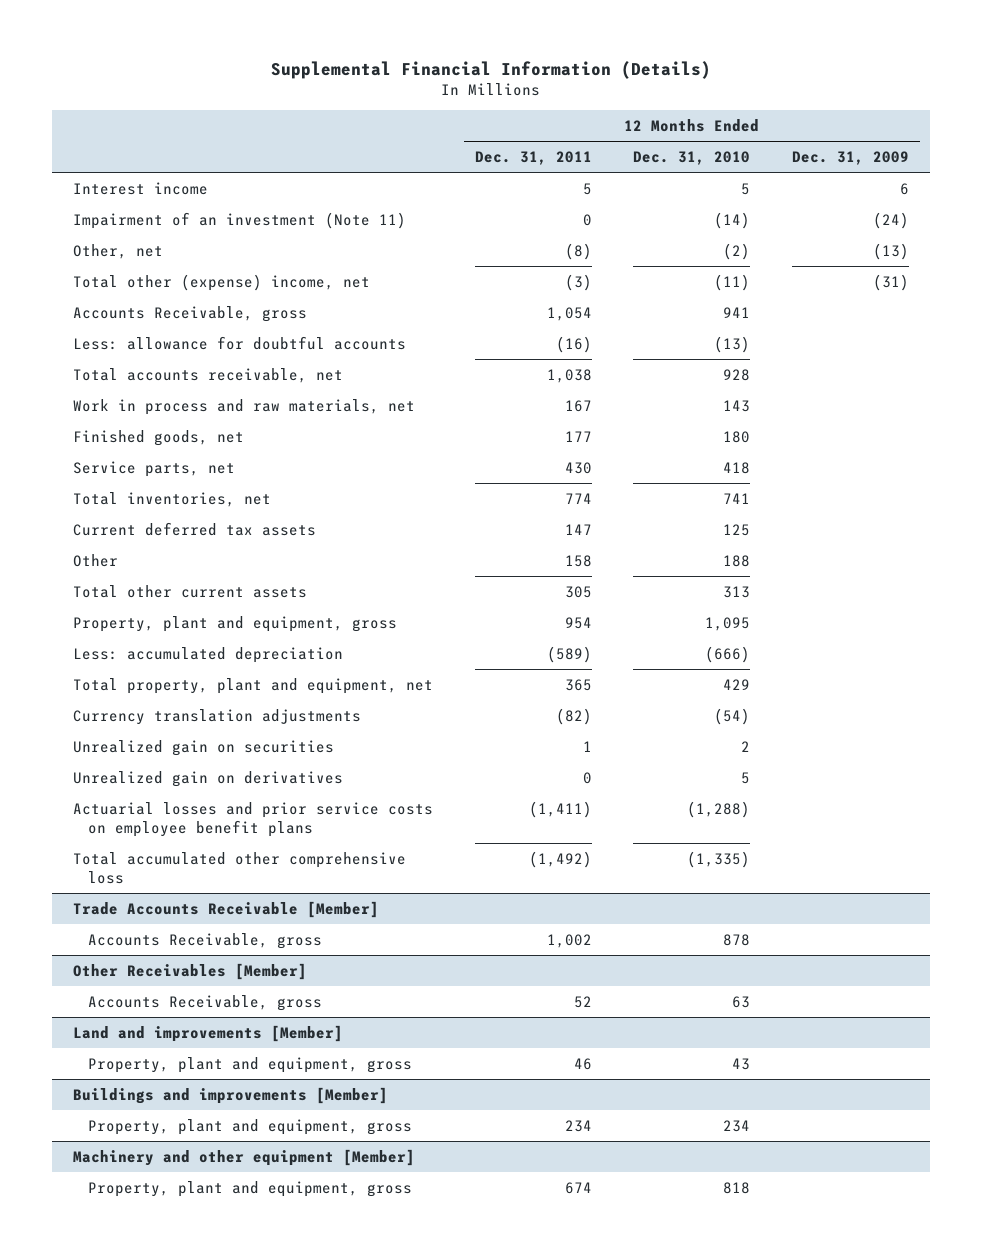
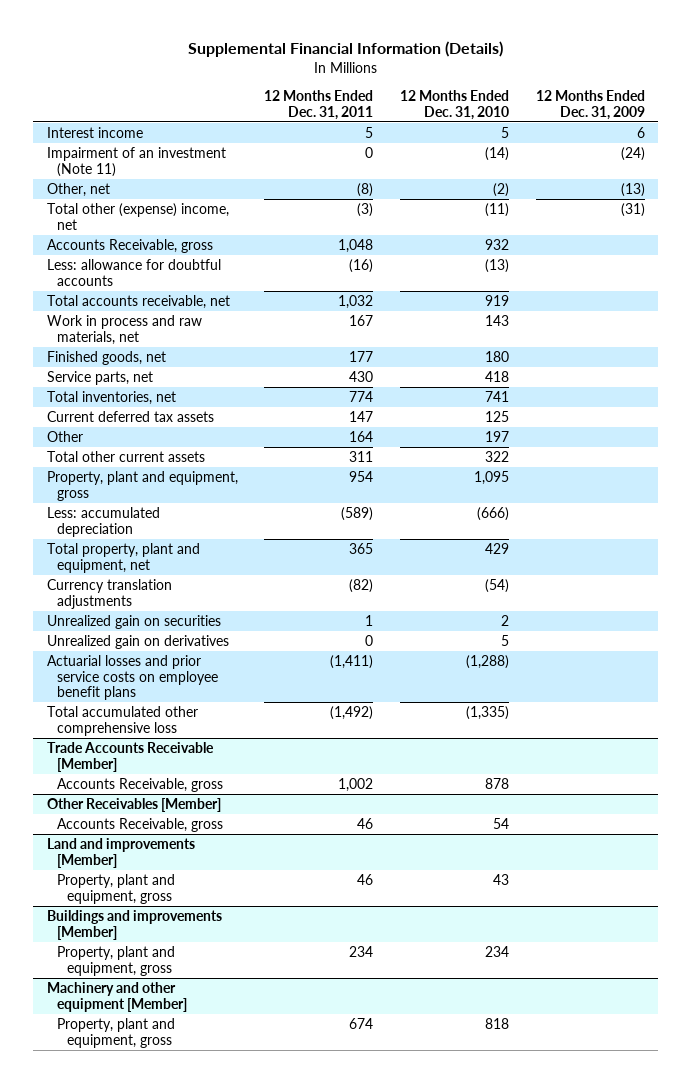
[546,306,592,321] 1,054 -> [338,239,374,254] 1,048
[723,306,751,318] 941 -> [485,239,510,251] 932
[546,368,592,383] 1,038 -> [338,295,374,310] 1,032
[723,368,751,381] 928 -> [485,295,510,307] 919
[564,554,592,567] 158 -> [349,431,374,443] 164
[723,554,751,567] 188 -> [485,431,510,443] 197
[564,585,592,598] 305 -> [349,451,374,463] 311
[723,585,751,598] 313 -> [485,451,510,463] 322
[573,995,592,1008] 52 -> [357,818,374,830] 46
[732,995,751,1008] 63 -> [493,818,510,830] 54

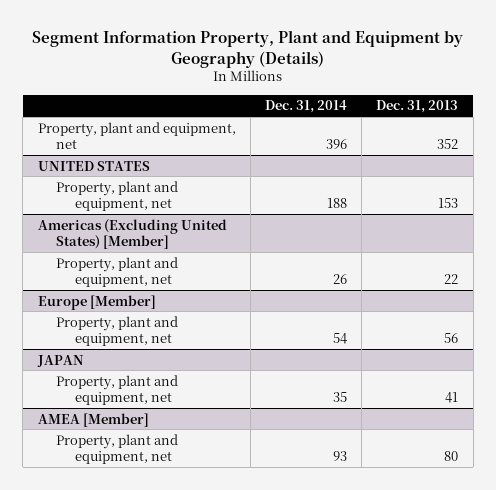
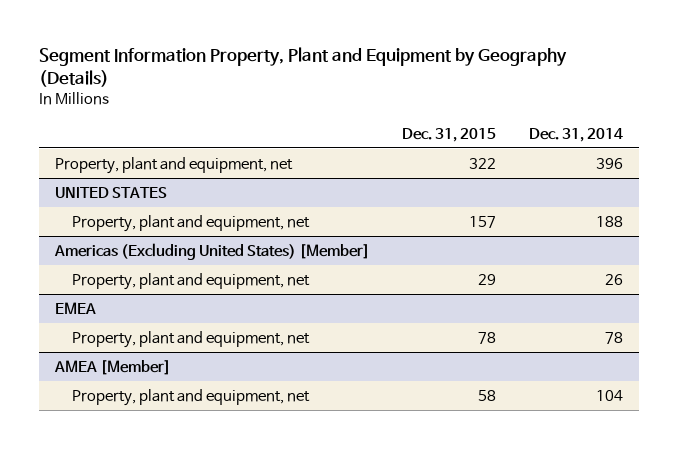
[376,100,459,114] Dec. 31, 2013 -> none
none -> [402,127,497,142] Dec. 31, 2015
[37,294,156,310] Europe [Member] -> none
[36,354,84,367] JAPAN -> none
[56,374,179,405] Property, plant and equipment, net -> none
none -> [54,301,96,314] EMEA
[333,332,348,344] 54 -> [604,331,623,344] 78
[333,450,348,461] 93 -> [595,389,623,401] 104

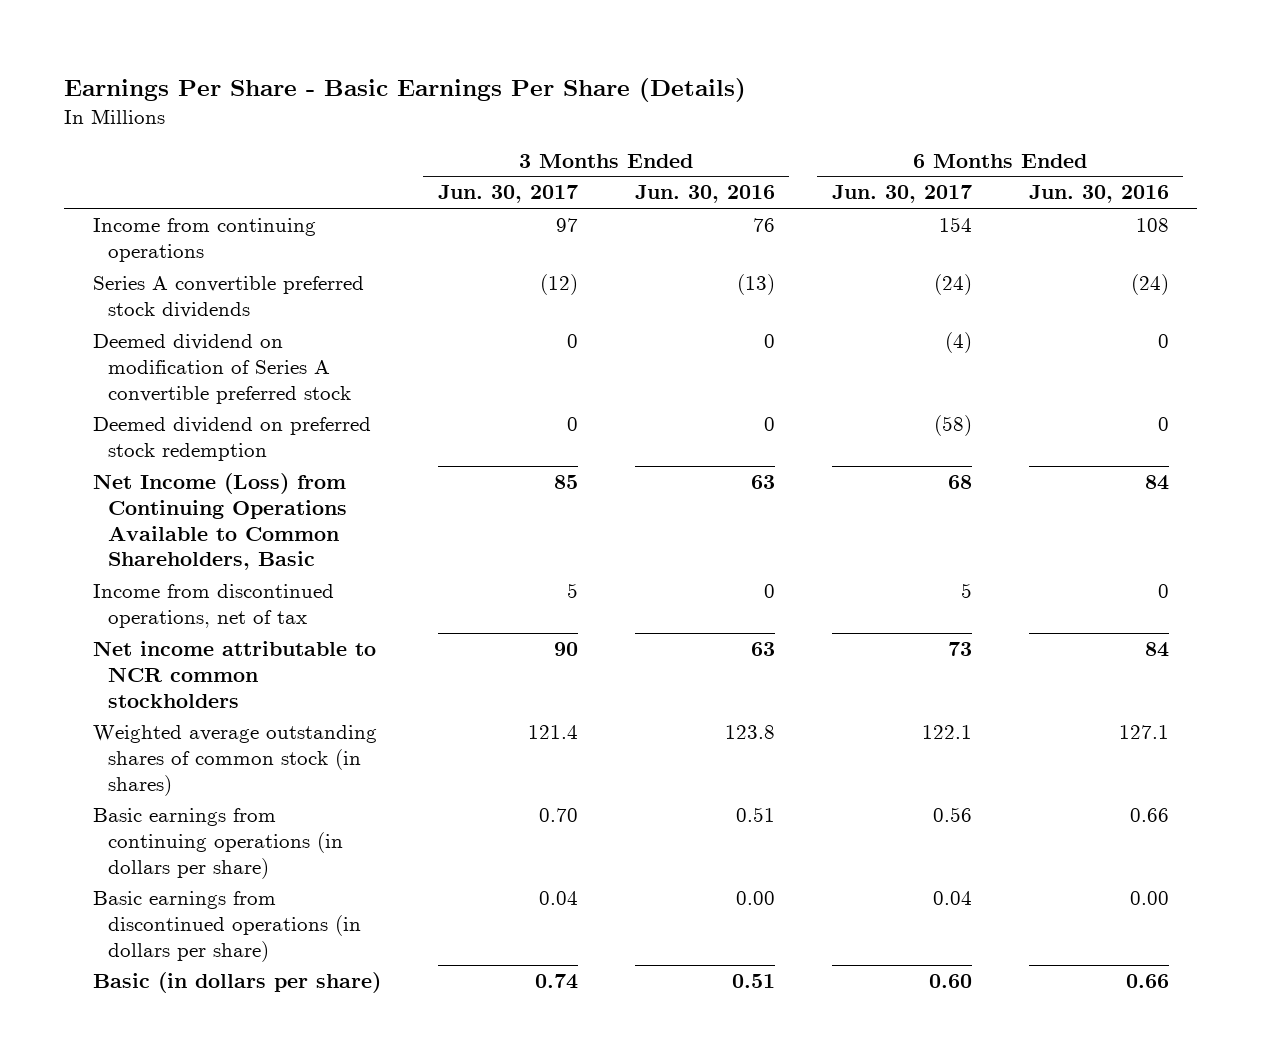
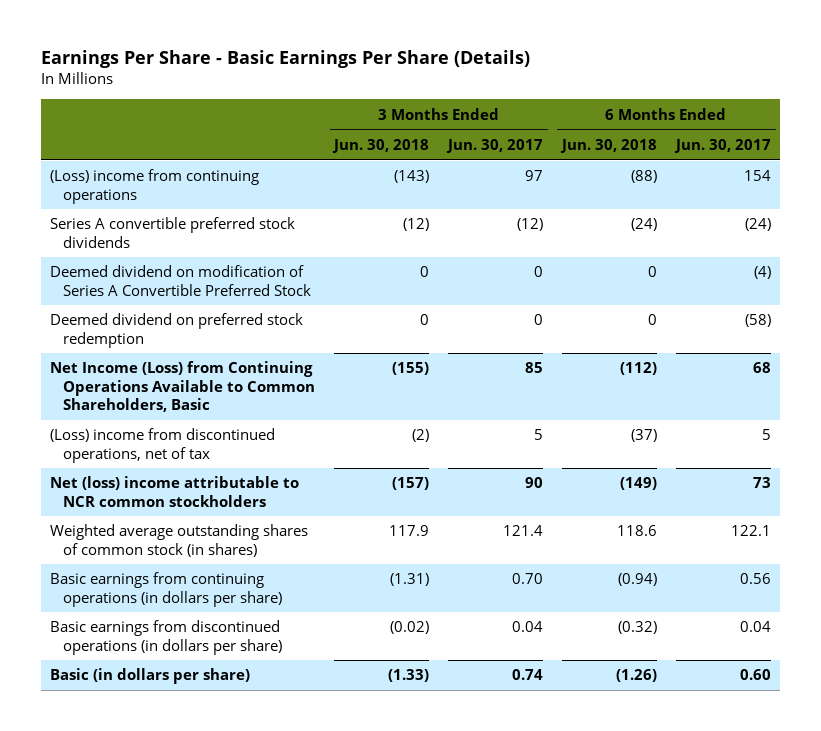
[634,185,775,204] Jun. 30, 2016 -> none
[1028,185,1169,204] Jun. 30, 2016 -> none
none -> [332,139,430,154] Jun. 30, 2018
none -> [560,139,658,154] Jun. 30, 2018
[92,218,316,262] Income from continuing operations -> [50,169,260,204] (Loss) income from continuing operations
[92,334,352,404] Deemed dividend on modification of Series A convertible preferred stock -> [50,265,312,296] Deemed dividend on modification of Series A Convertible Preferred Stock
[92,584,334,628] Income from discontinued operations, net of tax -> [50,428,276,463] (Loss) income from discontinued operations, net of tax
[92,641,376,708] Net income attributable to NCR common stockholders -> [50,476,300,507] Net (loss) income attributable to NCR common stockholders

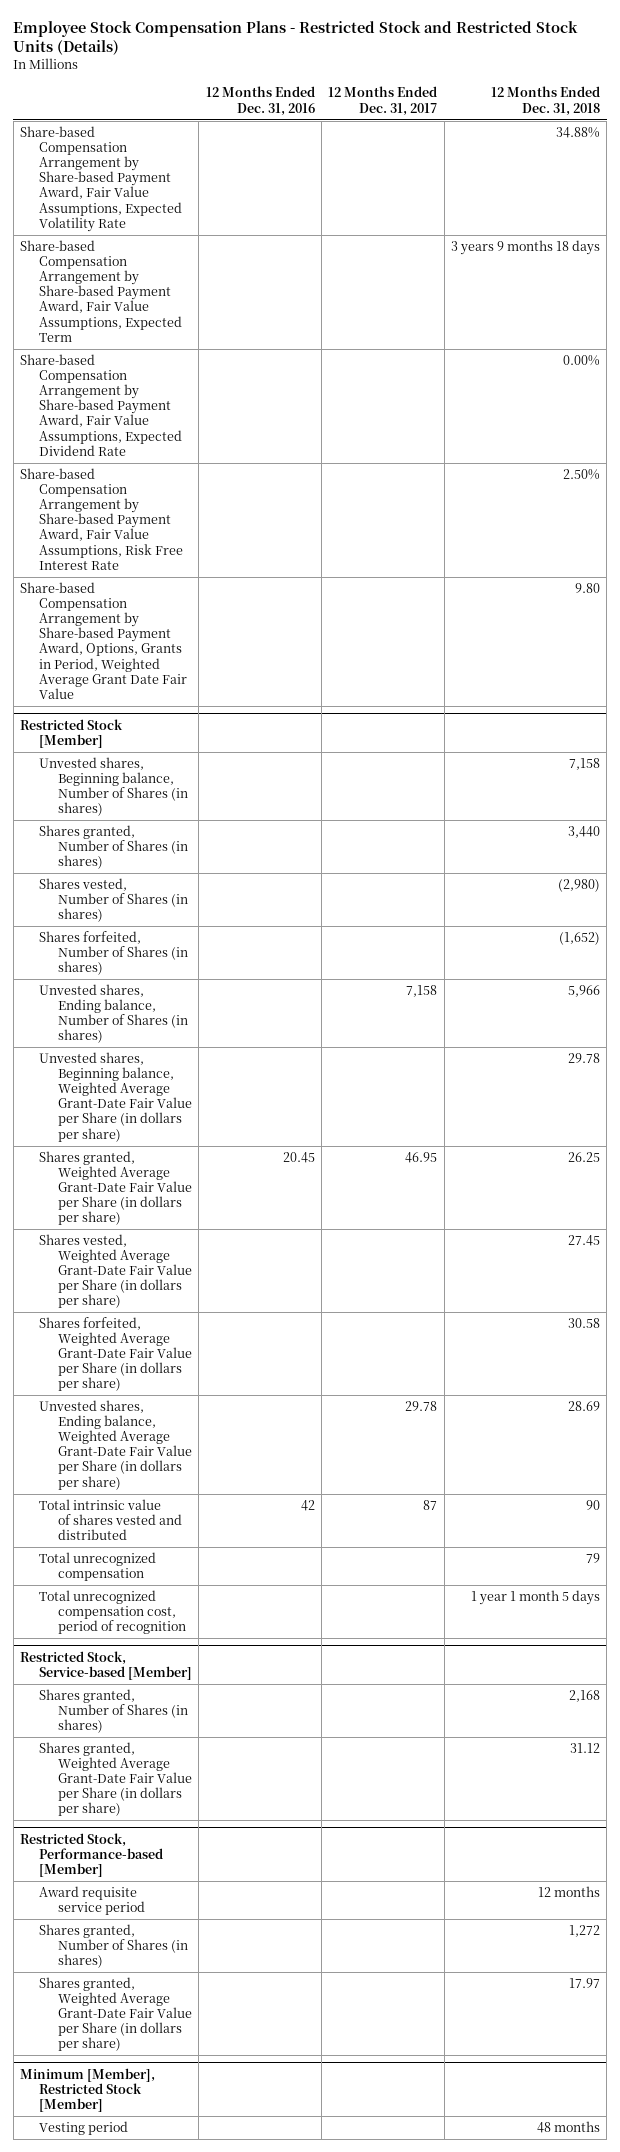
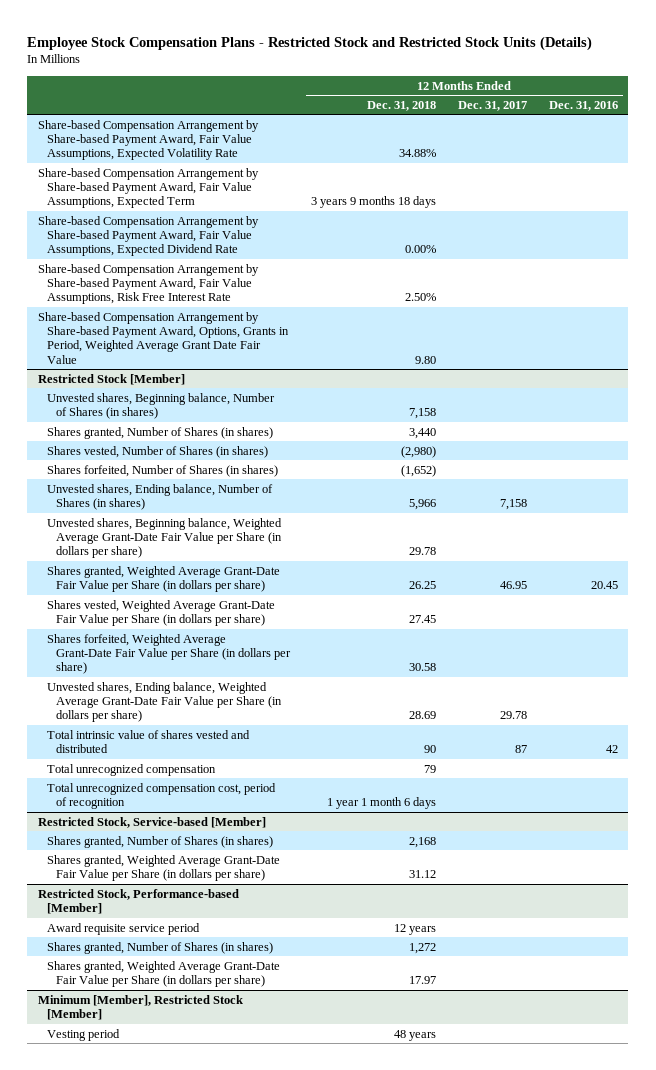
[470,1590,600,1606] 1 year 1 month 5 days -> [327,797,437,810] 1 year 1 month 6 days
[537,1886,600,1898] 12 months -> [394,923,437,935] 12 years
[536,2121,600,2134] 48 months -> [394,1029,437,1041] 48 years

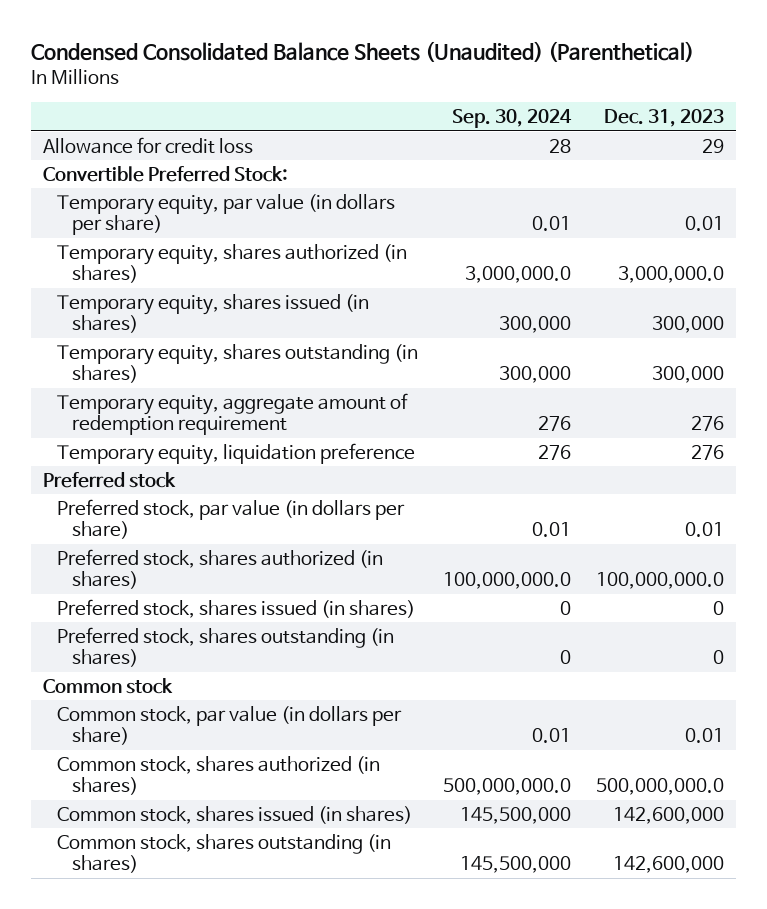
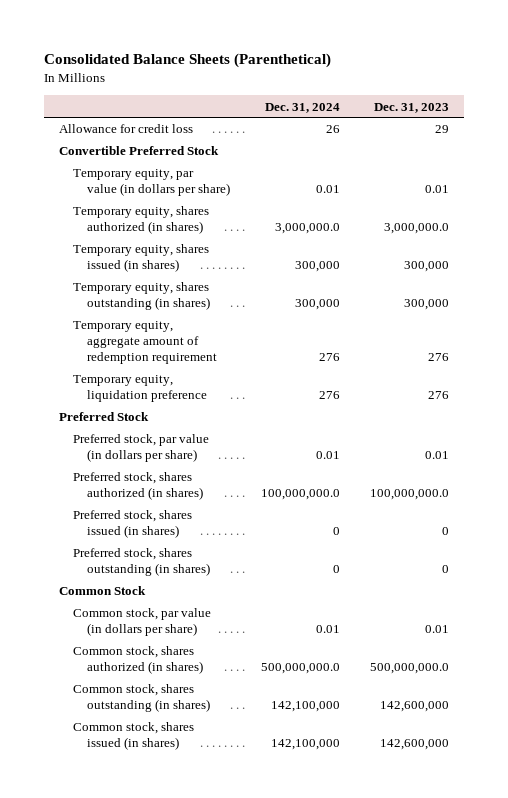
[30,41,694,63] Condensed Consolidated Balance Sheets (Unaudited) (Parenthetical) -> [43,53,331,69] Consolidated Balance Sheets (Parenthetical)
[452,108,573,128] Sep. 30, 2024 -> none
none -> [264,102,340,113] Dec. 31, 2024
[43,165,289,182] Convertible Preferred Stock: -> [59,146,220,156] Convertible Preferred Stock
[43,471,177,488] Preferred stock -> [59,412,150,422] Preferred Stock
[43,677,174,694] Common stock -> [59,586,147,596] Common Stock
[57,805,413,824] Common stock, shares issued (in shares) -> [73,722,195,751] Common stock, shares issued (in shares)

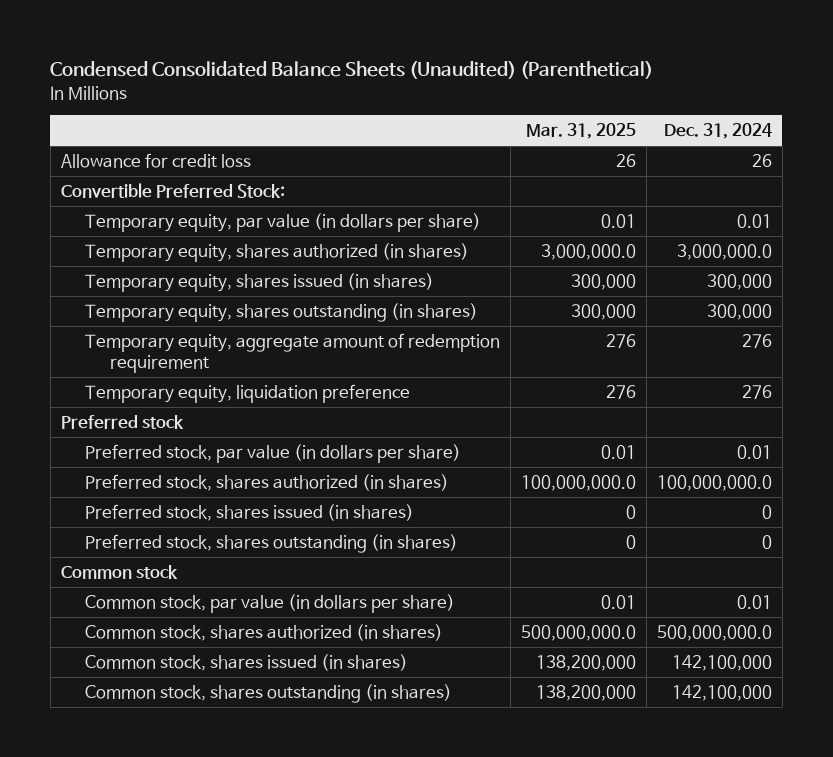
[43,53,331,69] Consolidated Balance Sheets (Parenthetical) -> [50,61,654,80] Condensed Consolidated Balance Sheets (Unaudited) (Parenthetical)
[374,102,450,113] Dec. 31, 2023 -> none
none -> [526,123,637,140] Mar. 31, 2025
[59,146,220,156] Convertible Preferred Stock -> [60,182,285,198] Convertible Preferred Stock:
[59,412,150,422] Preferred Stock -> [60,414,184,429] Preferred stock
[59,586,147,596] Common Stock -> [60,564,178,579] Common stock
[73,684,211,713] Common stock, shares outstanding (in shares) -> [85,683,453,703] Common stock, shares outstanding (in shares)

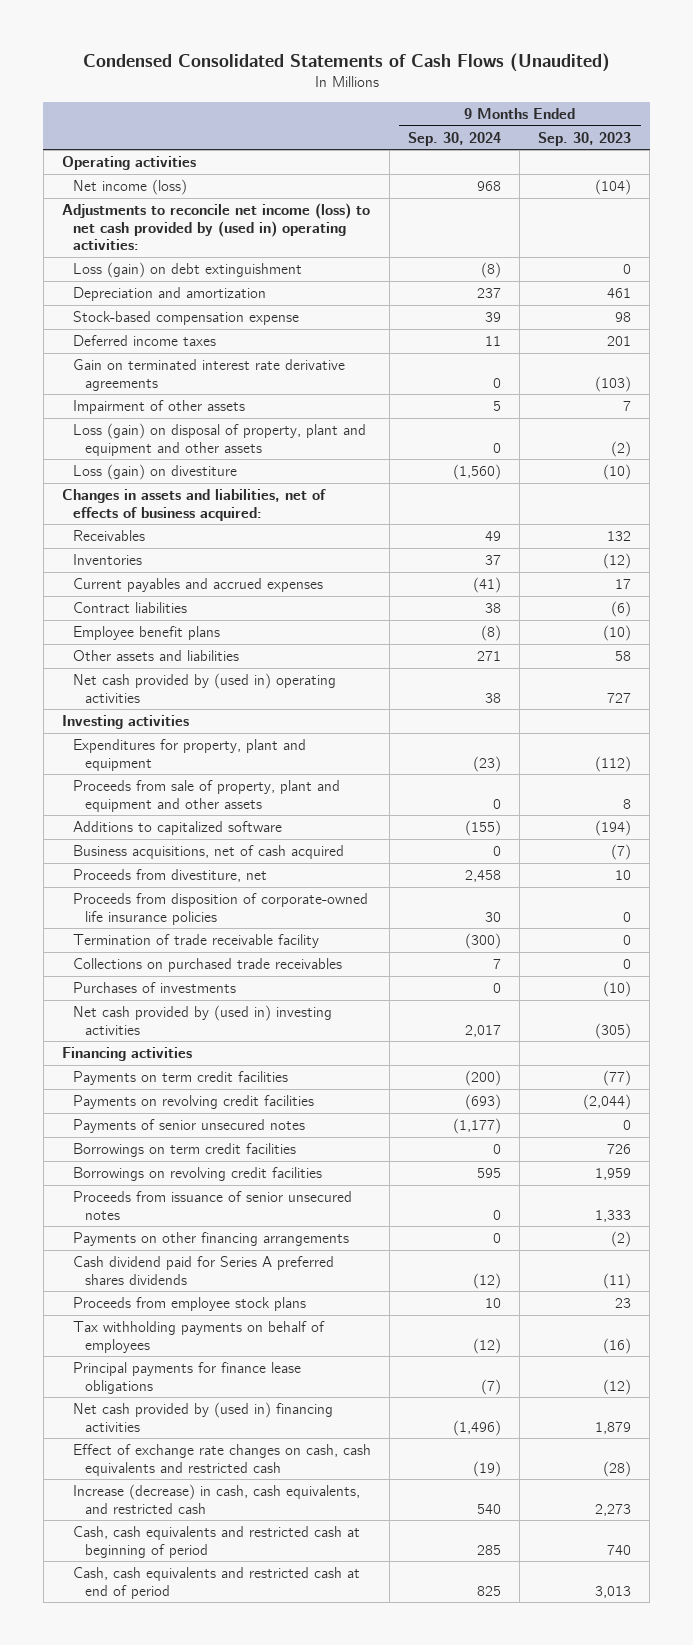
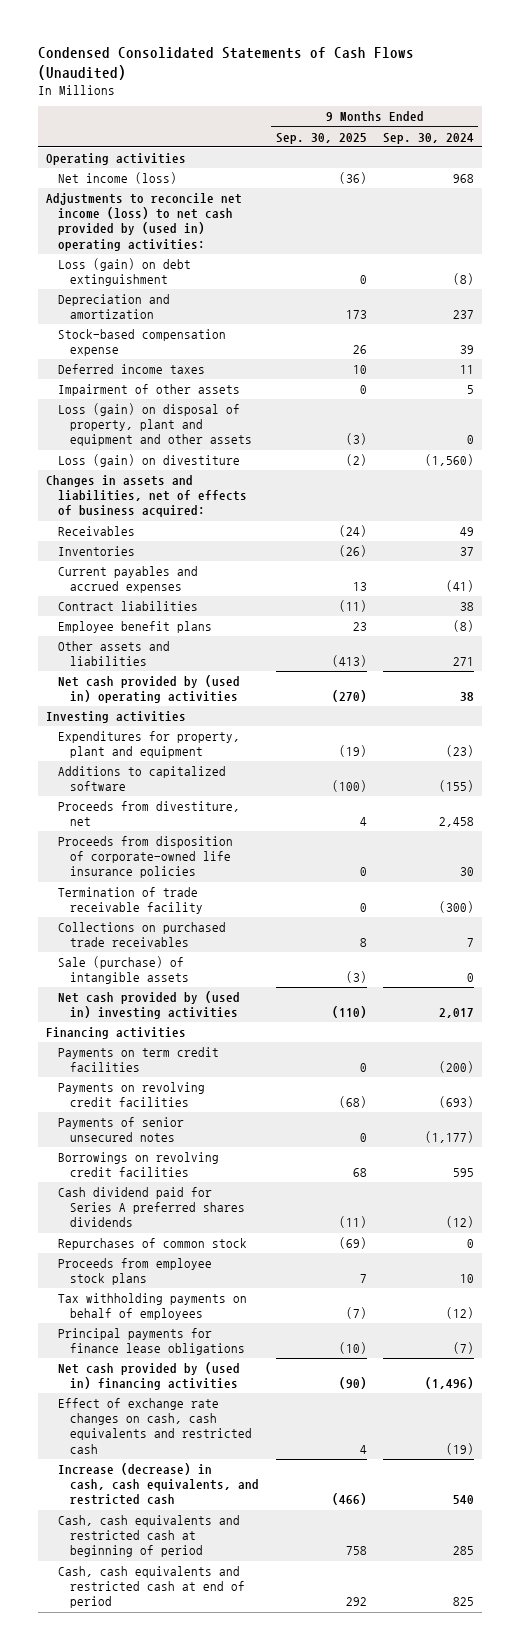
[538,131,632,146] Sep. 30, 2023 -> none
none -> [275,132,367,144] Sep. 30, 2025
[73,358,346,391] Gain on terminated interest rate derivative agreements -> none
[73,779,341,812] Proceeds from sale of property, plant and equipment and other assets -> none
[73,844,345,859] Business acquisitions, net of cash acquired -> none
[73,981,237,993] Purchases of investments -> none
none -> [57,956,190,985] Sale (purchase) of intangible assets
[73,1142,297,1157] Borrowings on term credit facilities -> none
[73,1190,353,1220] Proceeds from issuance of senior unsecured notes -> none
[73,1231,350,1246] Payments on other financing arrangements -> none
none -> [57,1238,247,1251] Repurchases of common stock

